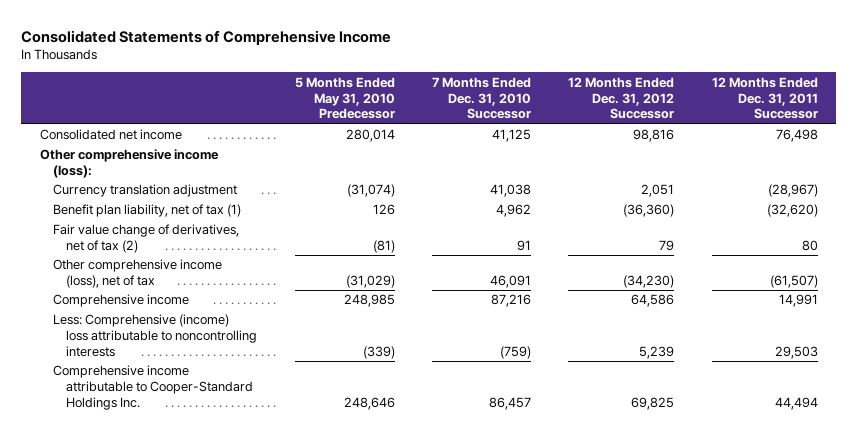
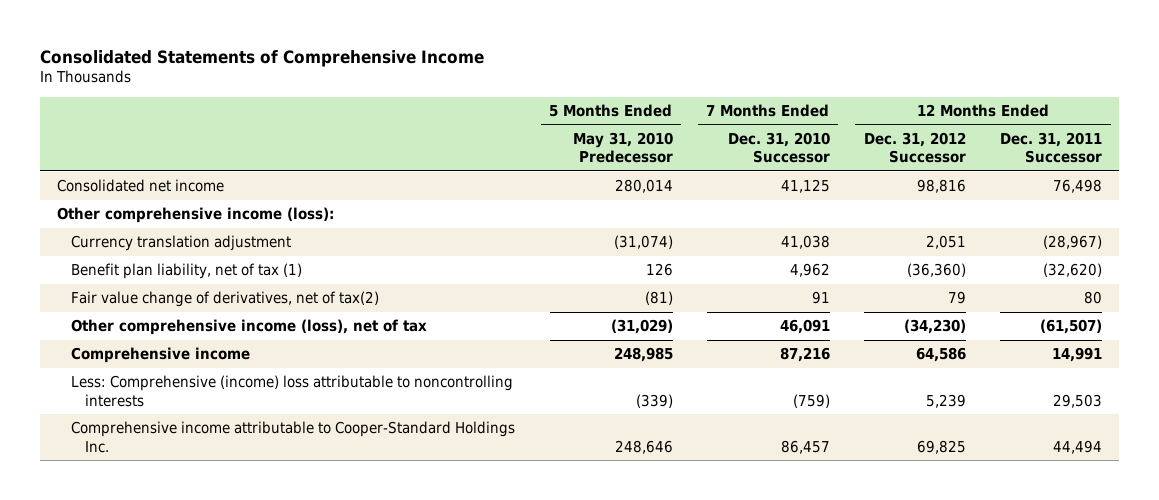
[53,224,240,254] Fair value change of derivatives, net of tax (2) -> [71,291,380,308] Fair value change of derivatives, net of tax(2)

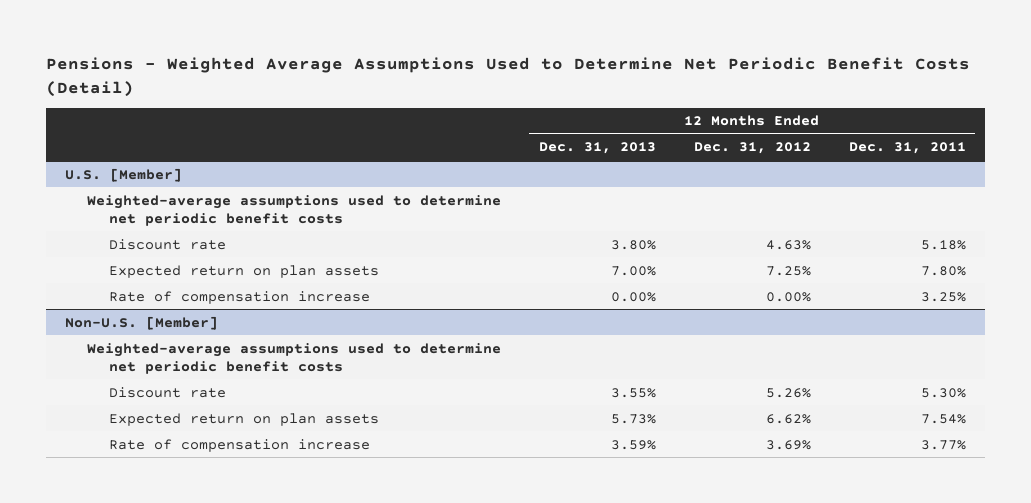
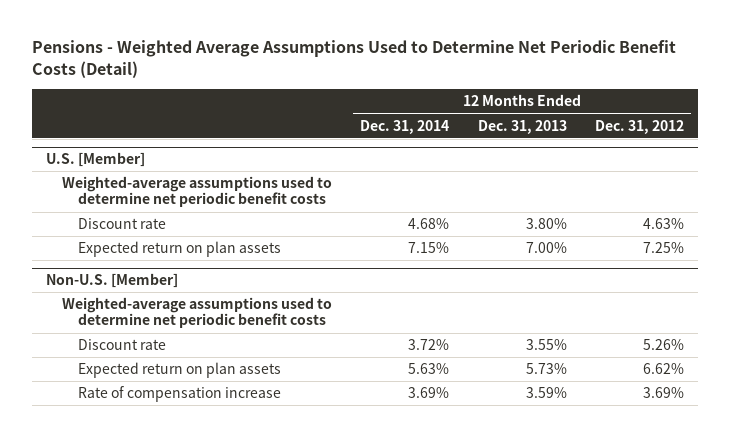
[848,142,966,155] Dec. 31, 2011 -> none
none -> [360,119,450,134] Dec. 31, 2014
[108,290,370,304] Rate of compensation increase -> none

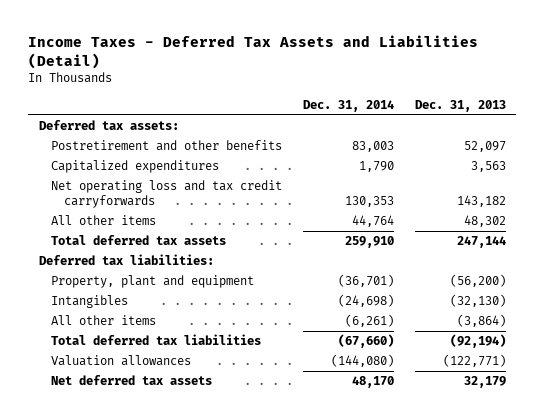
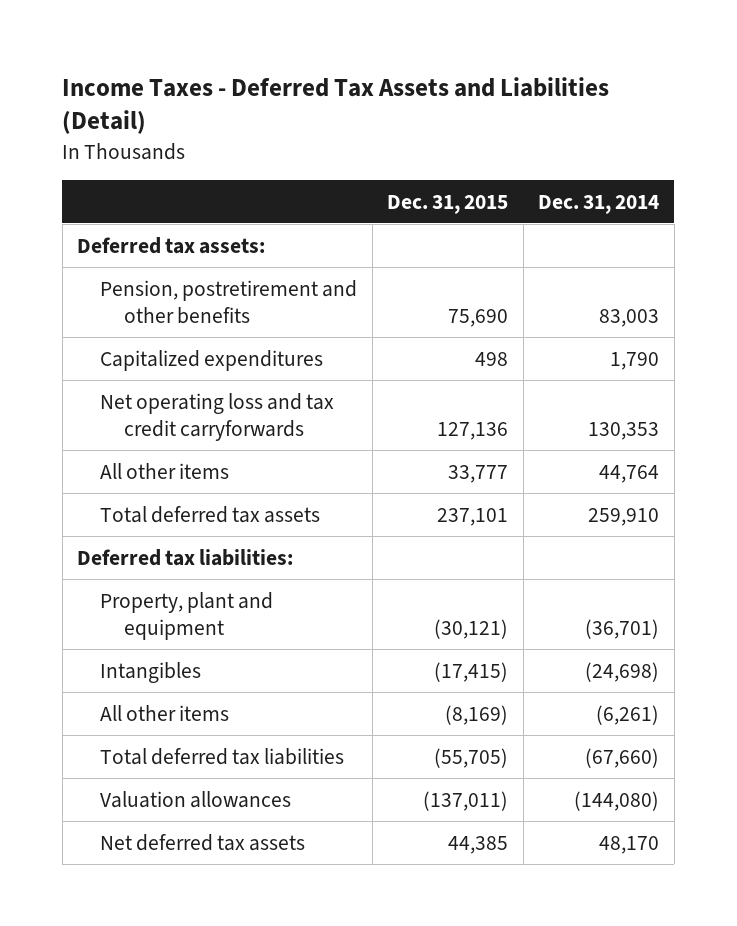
[414,99,506,112] Dec. 31, 2013 -> none
none -> [387,194,509,214] Dec. 31, 2015
[51,140,283,152] Postretirement and other benefits -> [100,279,358,325] Pension, postretirement and other benefits

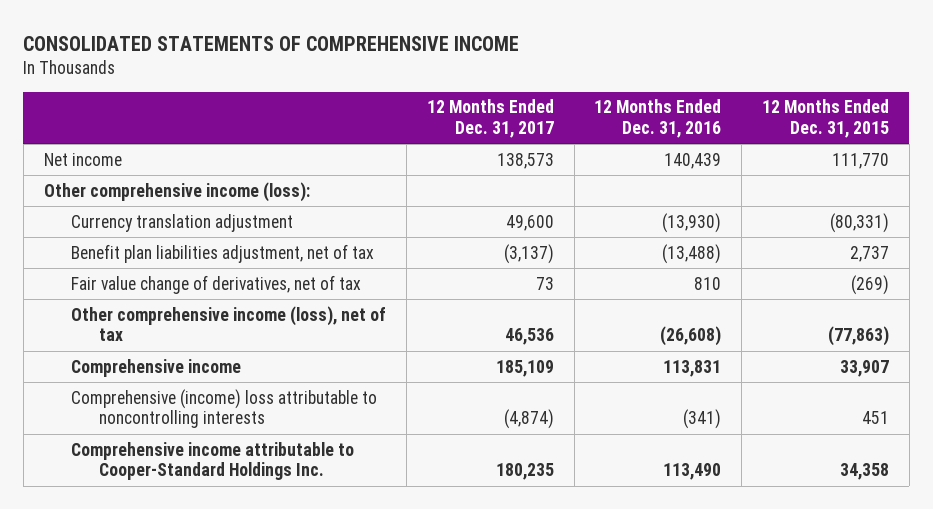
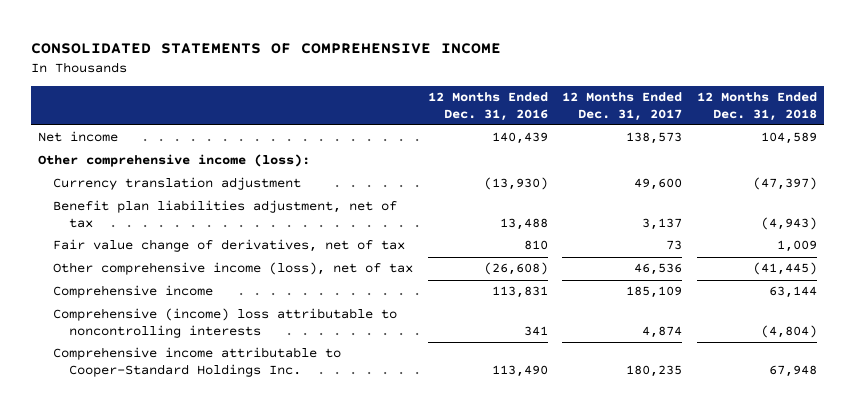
[762,99,890,138] 12 Months Ended Dec. 31, 2015 -> none
none -> [696,92,817,121] 12 Months Ended Dec. 31, 2018
[503,243,554,264] (3,137) -> [642,217,683,230] 3,137
[662,243,722,264] (13,488) -> [499,217,548,230] 13,488
[503,409,554,430] (4,874) -> [642,325,683,338] 4,874
[683,409,722,430] (341) -> [523,325,548,336] 341

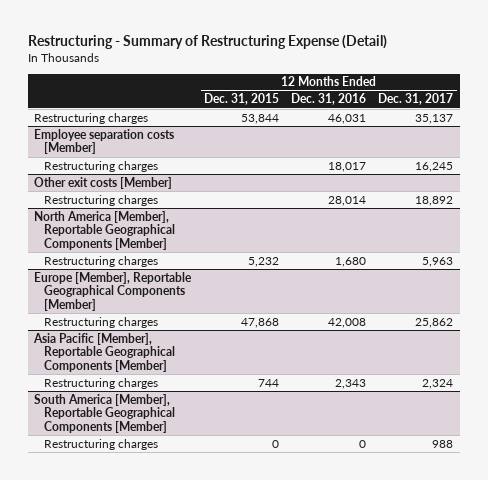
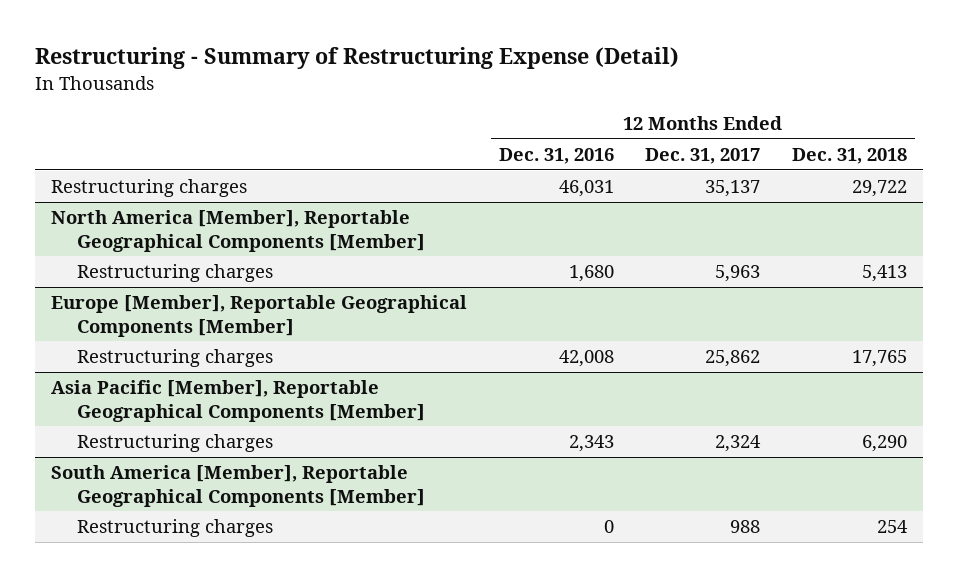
[203,93,279,106] Dec. 31, 2015 -> none
none -> [791,148,907,165] Dec. 31, 2018
[34,128,175,155] Employee separation costs [Member] -> none
[43,160,158,172] Restructuring charges -> none
[34,176,173,189] Other exit costs [Member] -> none
[43,194,158,206] Restructuring charges -> none

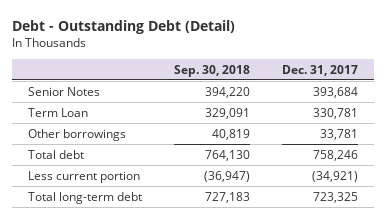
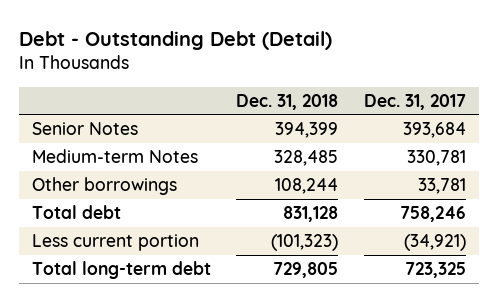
[174,64,251,77] Sep. 30, 2018 -> none
none -> [236,93,339,110] Dec. 31, 2018
[28,107,89,117] Term Loan -> [31,149,198,164] Medium-term Notes

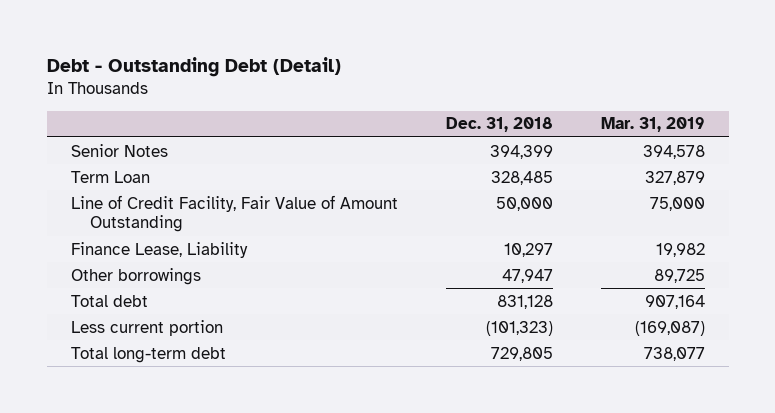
[363,93,466,110] Dec. 31, 2017 -> none
none -> [600,117,705,133] Mar. 31, 2019
[31,149,198,164] Medium-term Notes -> [70,170,150,183] Term Loan
none -> [70,194,398,233] Line of Credit Facility, Fair Value of Amount Outstanding
none -> [70,241,248,258] Finance Lease, Liability
[275,178,339,195] 108,244 -> [501,268,553,283] 47,947

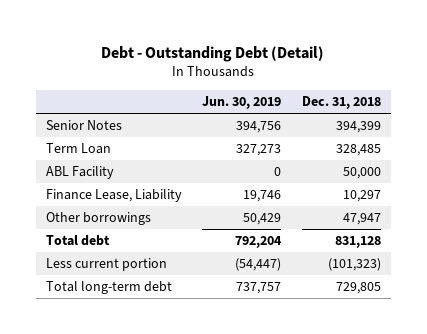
[600,117,705,133] Mar. 31, 2019 -> none
none -> [202,96,282,110] Jun. 30, 2019
[70,194,398,233] Line of Credit Facility, Fair Value of Amount Outstanding -> [46,166,115,180] ABL Facility

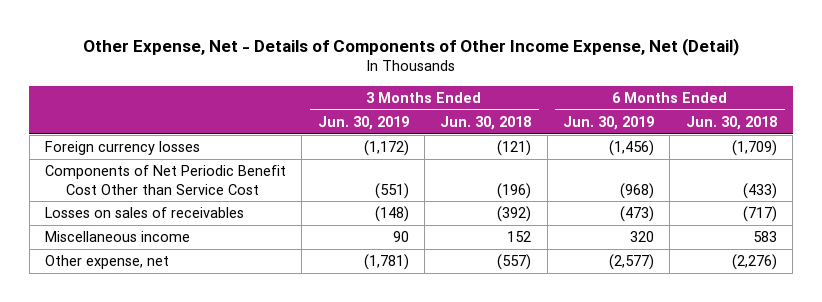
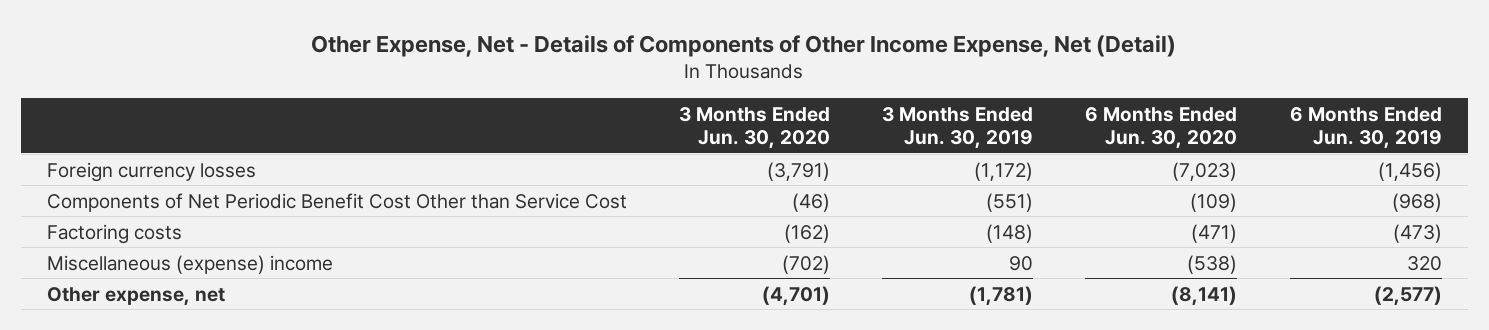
[440,115,532,130] Jun. 30, 2018 -> none
[685,115,777,130] Jun. 30, 2018 -> none
none -> [679,106,831,150] 3 Months Ended Jun. 30, 2020
none -> [1085,106,1238,150] 6 Months Ended Jun. 30, 2020
[44,207,244,219] Losses on sales of receivables -> [46,223,182,244] Factoring costs
[44,231,190,243] Miscellaneous income -> [46,254,333,274] Miscellaneous (expense) income

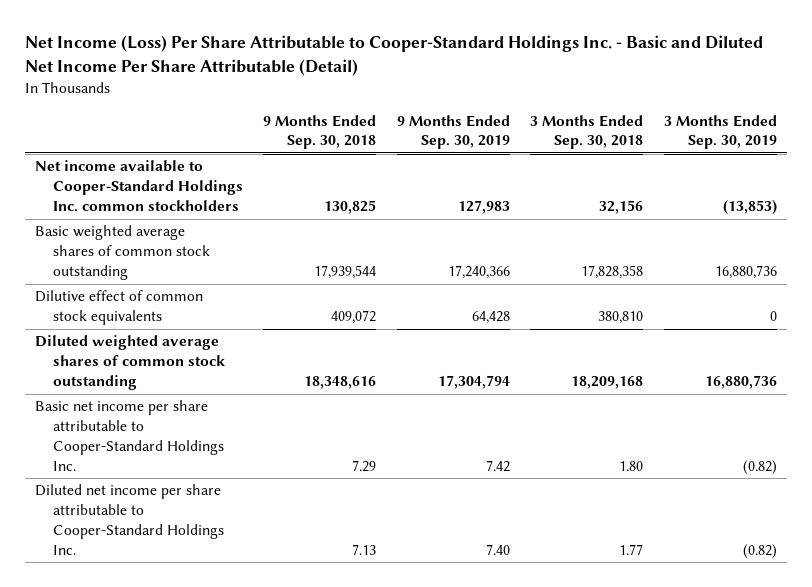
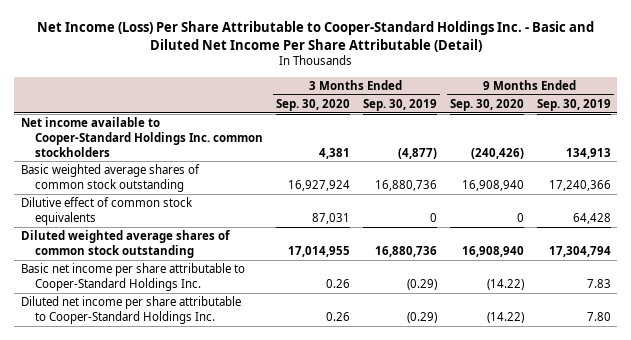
[263,114,377,150] 9 Months Ended Sep. 30, 2018 -> none
[530,114,644,150] 3 Months Ended Sep. 30, 2018 -> none
none -> [276,98,351,111] Sep. 30, 2020
none -> [449,98,524,111] Sep. 30, 2020
[457,200,510,215] 127,983 -> [565,147,611,159] 134,913
[722,200,777,216] (13,853) -> [397,147,437,159] (4,877)
[485,459,510,472] 7.42 -> [586,278,611,288] 7.83
[742,459,777,475] (0.82) -> [406,278,437,290] (0.29)
[485,543,510,555] 7.40 -> [586,311,611,321] 7.80
[742,543,777,559] (0.82) -> [406,311,437,323] (0.29)

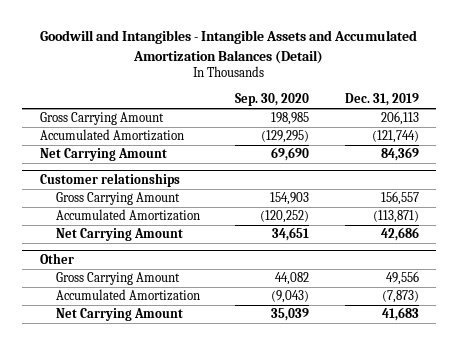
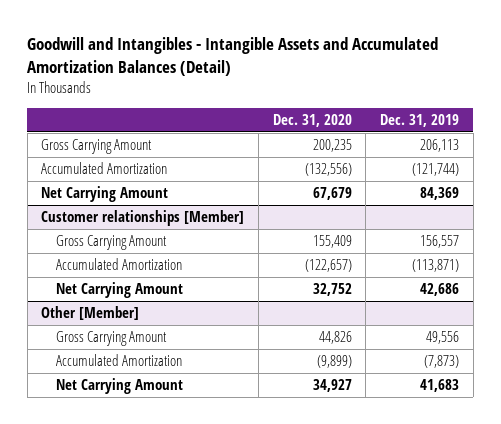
[235,93,310,107] Sep. 30, 2020 -> none
none -> [272,114,352,128] Dec. 31, 2020
[39,172,180,187] Customer relationships -> [41,210,245,227] Customer relationships [Member]
[39,252,74,264] Other -> [41,306,140,321] Other [Member]

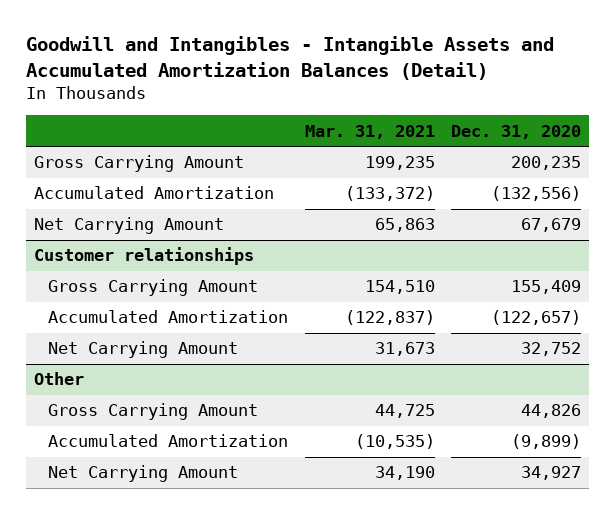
[380,114,460,128] Dec. 31, 2019 -> none
none -> [304,124,435,139] Mar. 31, 2021
[41,210,245,227] Customer relationships [Member] -> [33,247,254,266] Customer relationships
[41,306,140,321] Other [Member] -> [33,372,84,386] Other

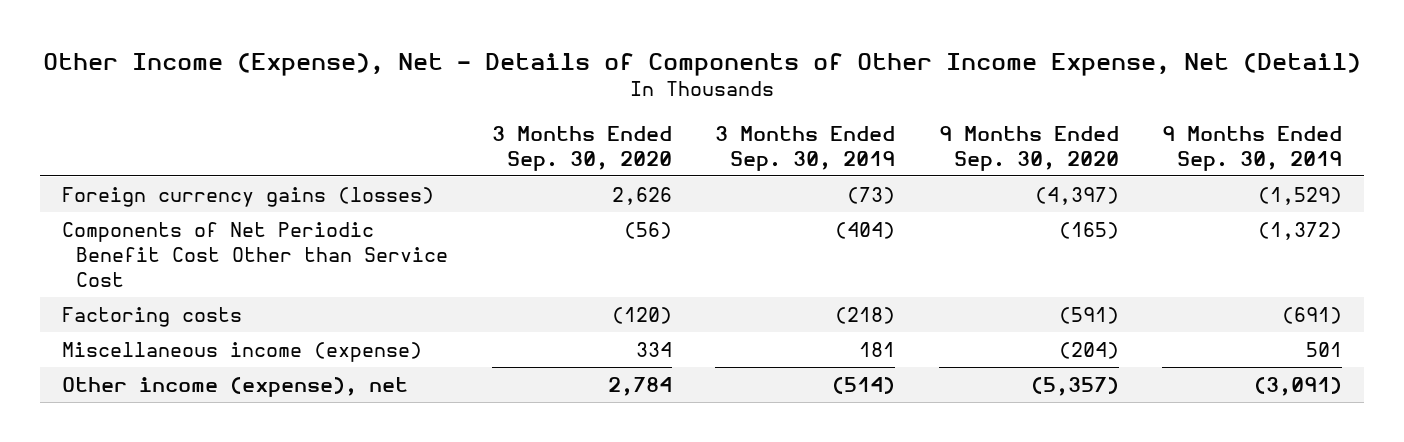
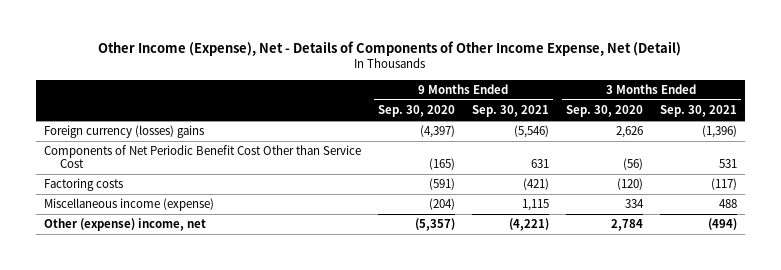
[715,125,896,171] 3 Months Ended Sep. 30, 2019 -> none
[1162,125,1343,171] 9 Months Ended Sep. 30, 2019 -> none
none -> [471,105,549,118] Sep. 30, 2021
none -> [659,105,737,118] Sep. 30, 2021
[61,186,434,207] Foreign currency gains (losses) -> [43,125,204,139] Foreign currency (losses) gains
[61,376,408,397] Other income (expense), net -> [43,218,206,232] Other (expense) income, net

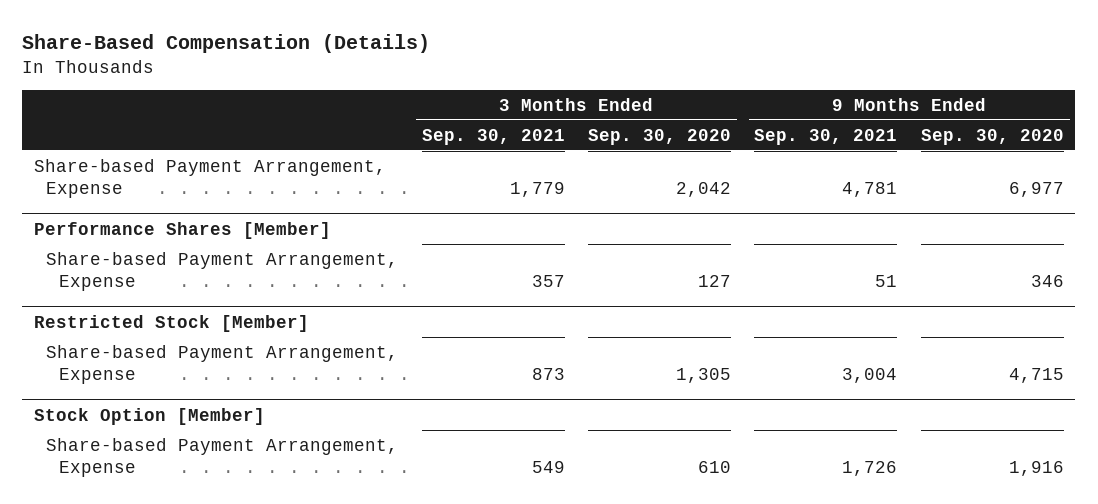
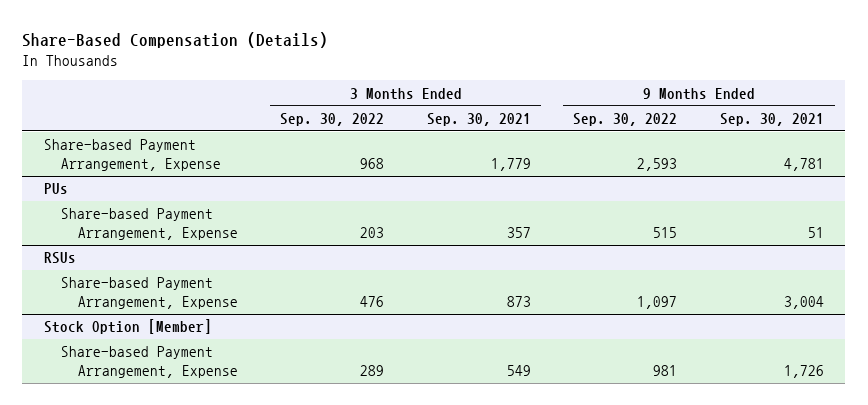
[588,128,732,145] Sep. 30, 2020 -> none
[920,128,1064,145] Sep. 30, 2020 -> none
none -> [280,112,385,126] Sep. 30, 2022
none -> [573,112,678,126] Sep. 30, 2022
[33,221,331,239] Performance Shares [Member] -> [43,183,68,195] PUs
[33,314,309,332] Restricted Stock [Member] -> [43,252,76,265] RSUs

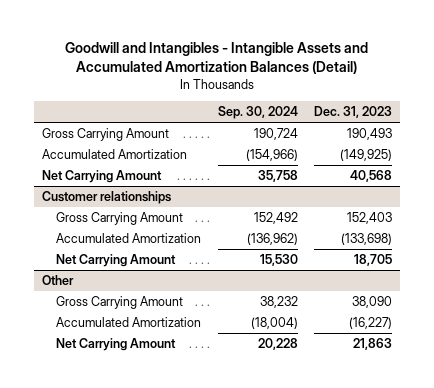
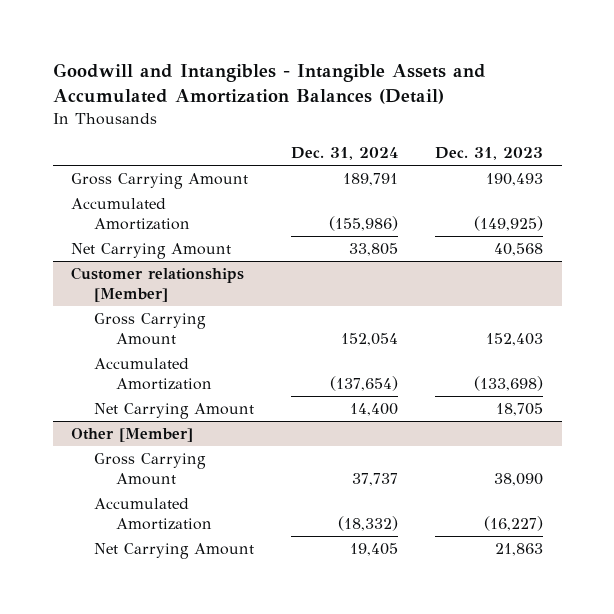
[217,106,298,120] Sep. 30, 2024 -> none
none -> [290,146,398,160] Dec. 31, 2024
[41,191,171,205] Customer relationships -> [71,267,245,302] Customer relationships [Member]
[41,275,74,286] Other -> [71,428,194,443] Other [Member]

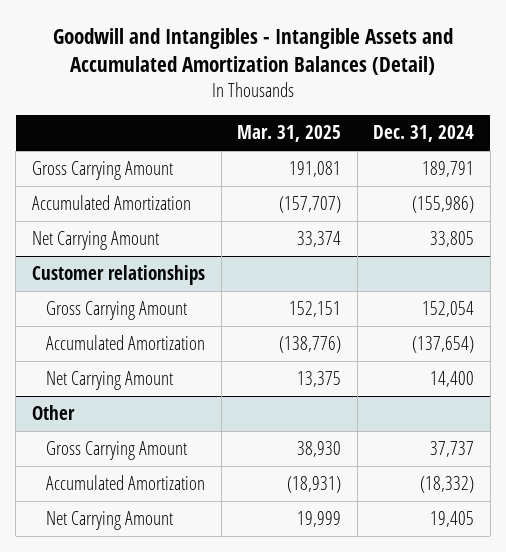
[435,146,544,160] Dec. 31, 2023 -> none
none -> [237,125,342,143] Mar. 31, 2025
[71,267,245,302] Customer relationships [Member] -> [31,265,205,286] Customer relationships
[71,428,194,443] Other [Member] -> [31,405,75,421] Other

